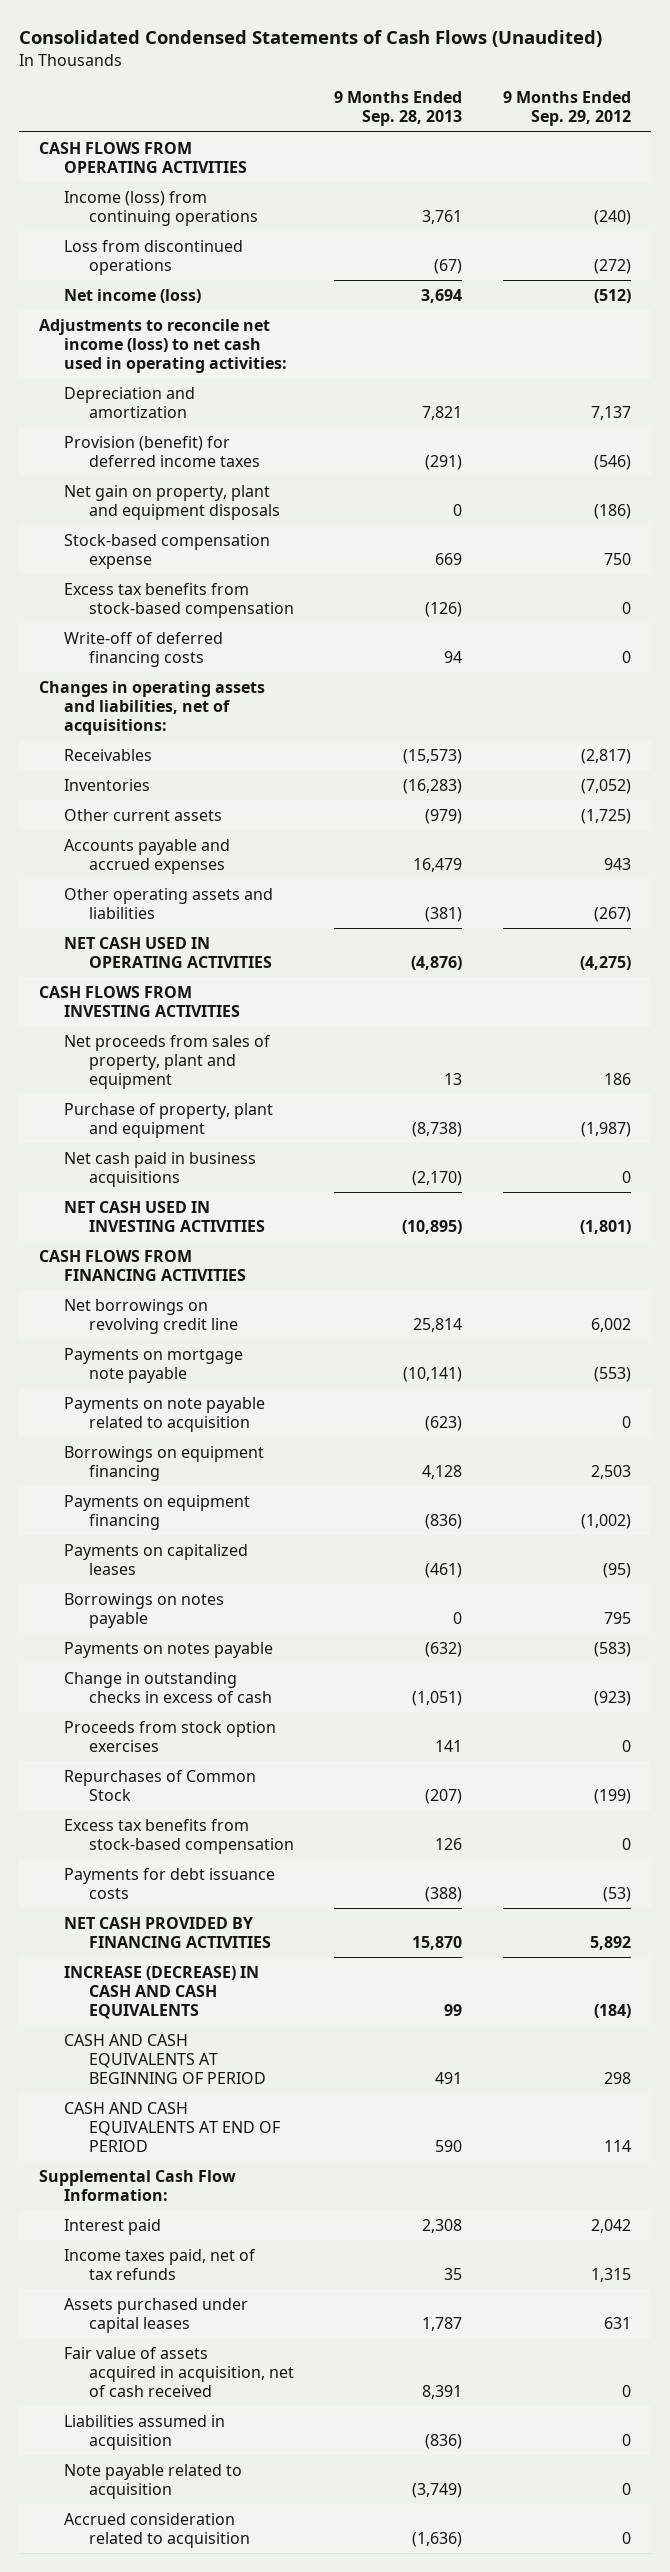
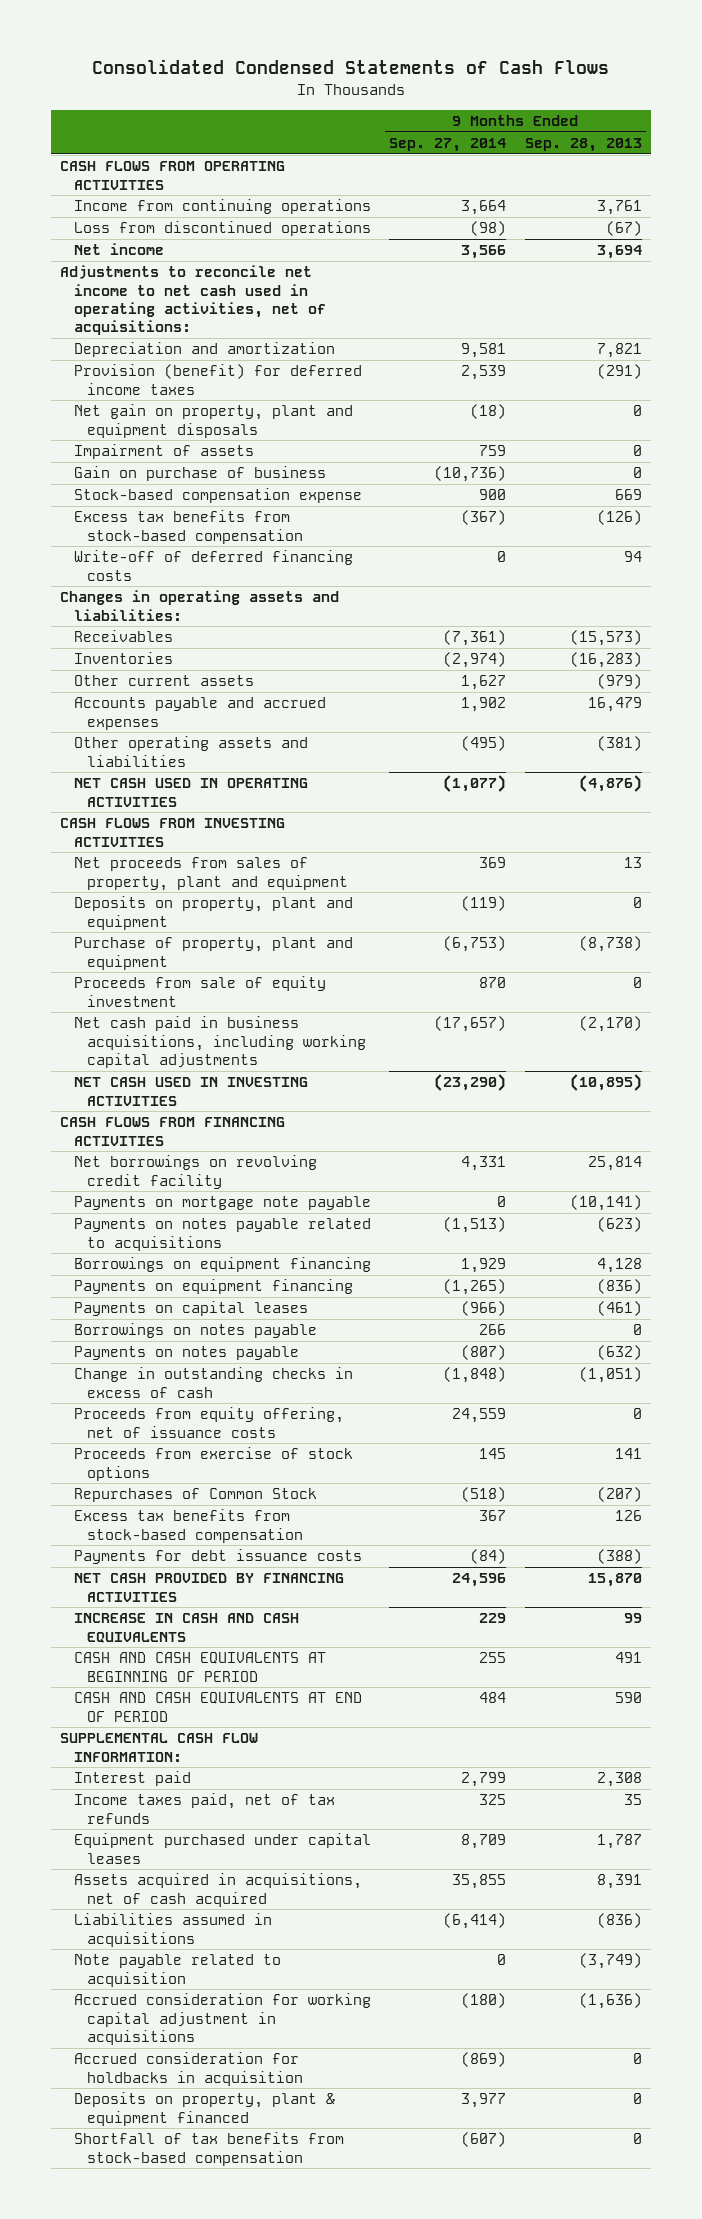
[19,30,603,48] Consolidated Condensed Statements of Cash Flows (Unaudited) -> [91,59,609,75] Consolidated Condensed Statements of Cash Flows
[502,91,631,127] 9 Months Ended Sep. 29, 2012 -> none
none -> [389,138,507,153] Sep. 27, 2014
[64,190,259,227] Income (loss) from continuing operations -> [73,199,371,215] Income from continuing operations
[64,288,202,303] Net income (loss) -> [73,243,164,256] Net income
[39,318,288,374] Adjustments to reconcile net income (loss) to net cash used in operating activities: -> [59,265,326,335] Adjustments to reconcile net income to net cash used in operating activities, net of acquisitions:
none -> [73,444,254,460] Impairment of assets
none -> [73,466,326,482] Gain on purchase of business
[39,680,266,736] Changes in operating assets and liabilities, net of acquisitions: -> [59,590,339,621] Changes in operating assets and liabilities:
none -> [73,896,353,930] Deposits on property, plant and equipment
none -> [73,976,326,1007] Proceeds from sale of equity investment
[64,1151,257,1188] Net cash paid in business acquisitions -> [73,1016,367,1068] Net cash paid in business acquisitions, including working capital adjustments
[64,1298,239,1335] Net borrowings on revolving credit line -> [73,1155,317,1189] Net borrowings on revolving credit facility
[64,1396,266,1433] Payments on note payable related to acquisition -> [73,1218,371,1251] Payments on notes payable related to acquisitions
[64,1543,249,1576] Payments on capitalized leases -> [73,1301,308,1317] Payments on capital leases
none -> [73,1407,344,1438] Proceeds from equity offering, net of issuance costs
[64,1720,277,1753] Proceeds from stock option exercises -> [73,1447,353,1481] Proceeds from exercise of stock options
[64,1965,260,2020] INCREASE (DECREASE) IN CASH AND CASH EQUIVALENTS -> [73,1613,299,1643] INCREASE IN CASH AND CASH EQUIVALENTS
[39,2169,237,2202] Supplemental Cash Flow Information: -> [59,1733,258,1762] SUPPLEMENTAL CASH FLOW INFORMATION:
[64,2297,249,2334] Assets purchased under capital leases -> [73,1833,371,1864] Equipment purchased under capital leases
[64,2346,295,2398] Fair value of assets acquired in acquisition, net of cash received -> [73,1873,362,1907] Assets acquired in acquisitions, net of cash acquired
[64,2414,226,2451] Liabilities assumed in acquisition -> [73,1913,272,1947] Liabilities assumed in acquisitions
none -> [73,1993,371,2045] Accrued consideration for working capital adjustment in acquisitions
[64,2512,251,2549] Accrued consideration related to acquisition -> [73,2052,304,2086] Accrued consideration for holdbacks in acquisition
[412,2532,463,2548] (1,636) -> [632,2053,642,2065] 0
none -> [73,2092,335,2126] Deposits on property, plant & equipment financed
none -> [73,2132,344,2166] Shortfall of tax benefits from stock-based compensation

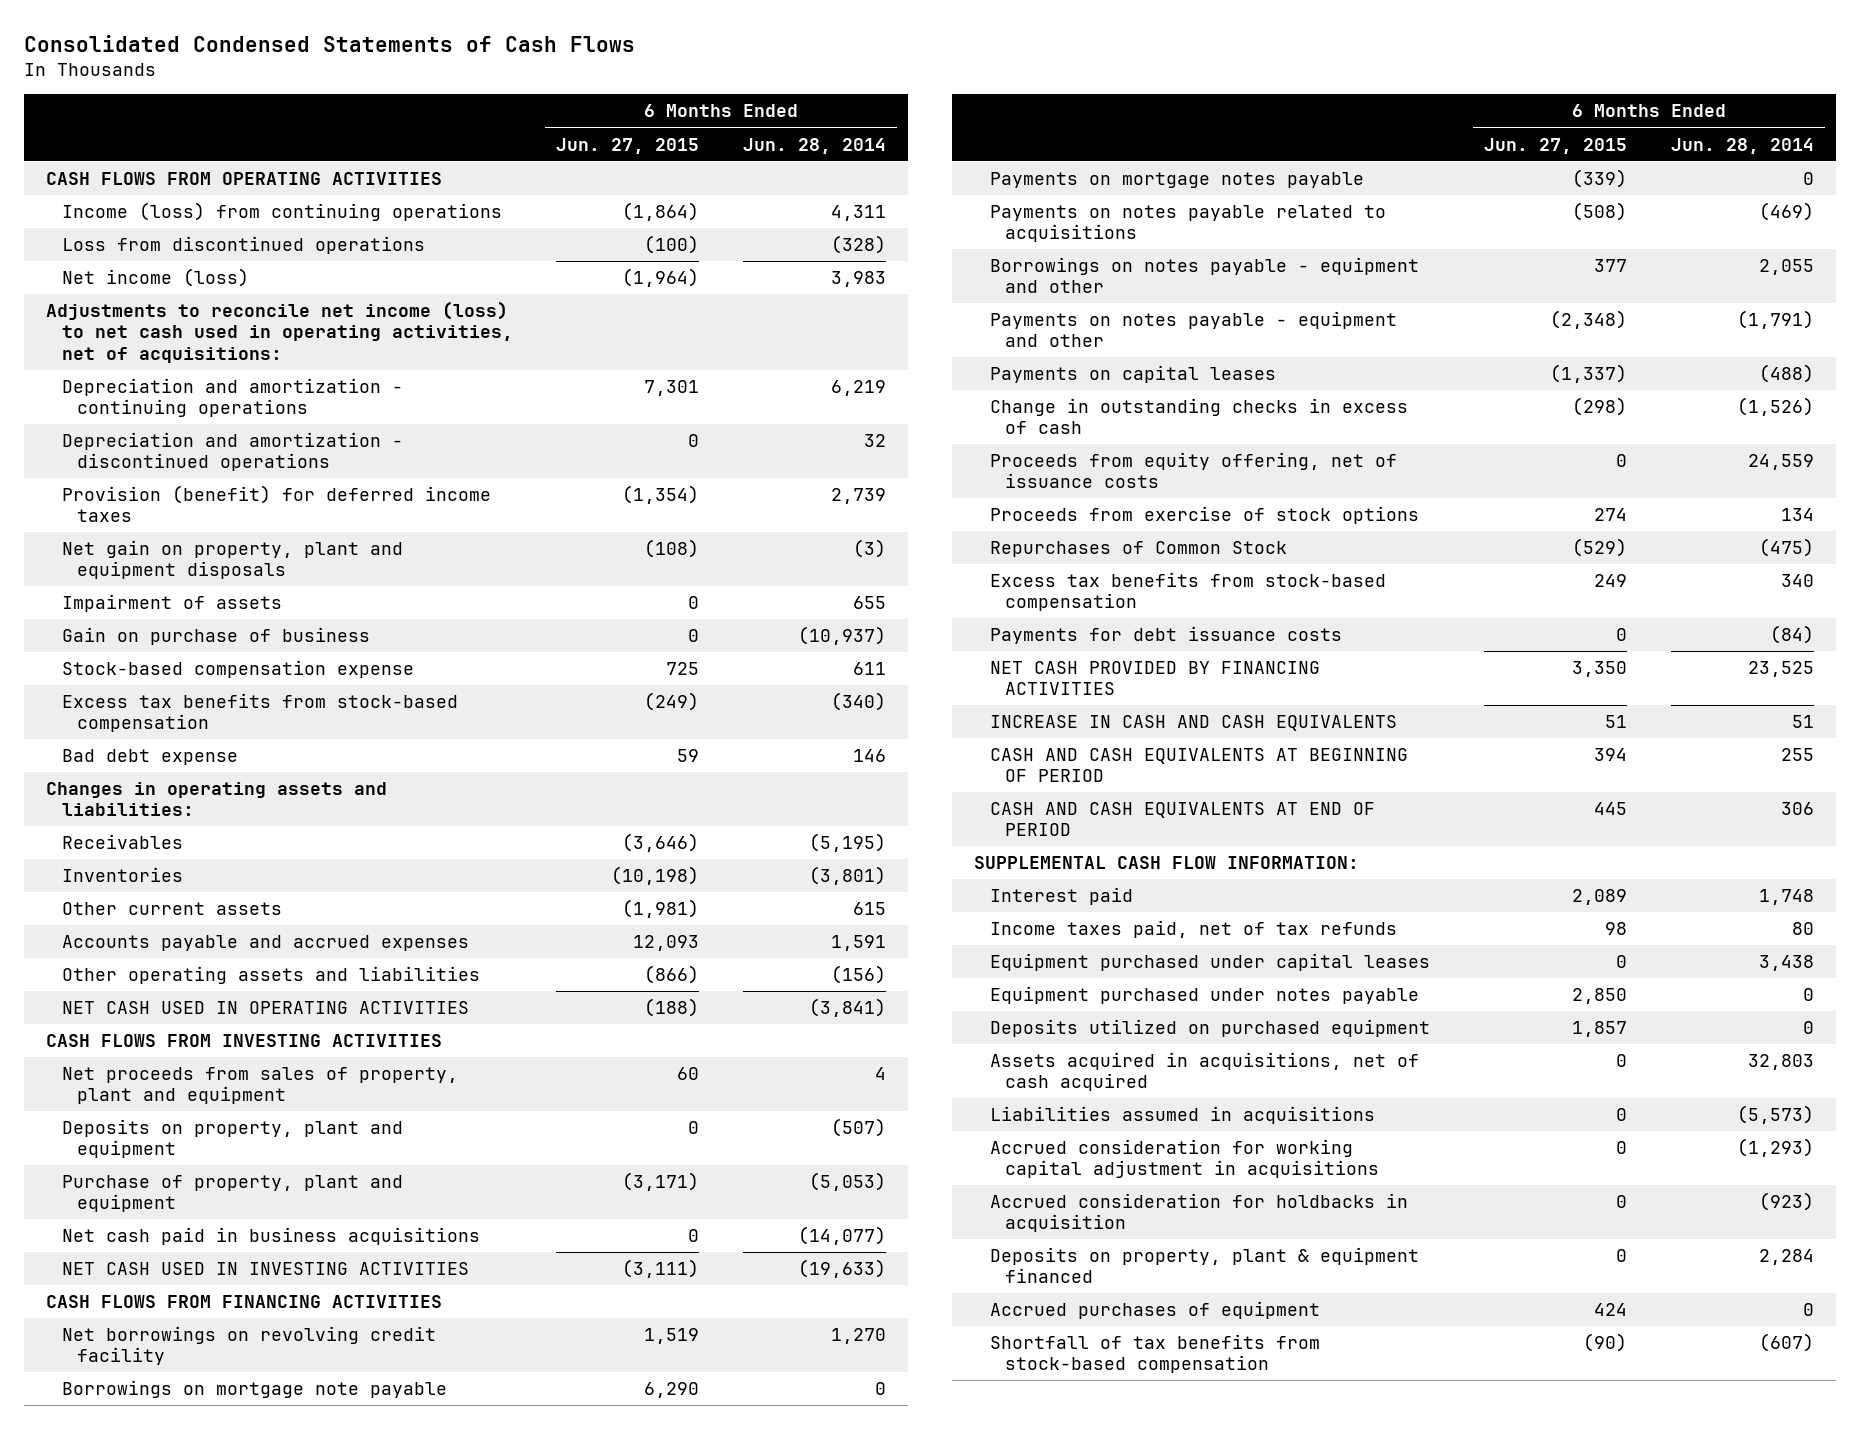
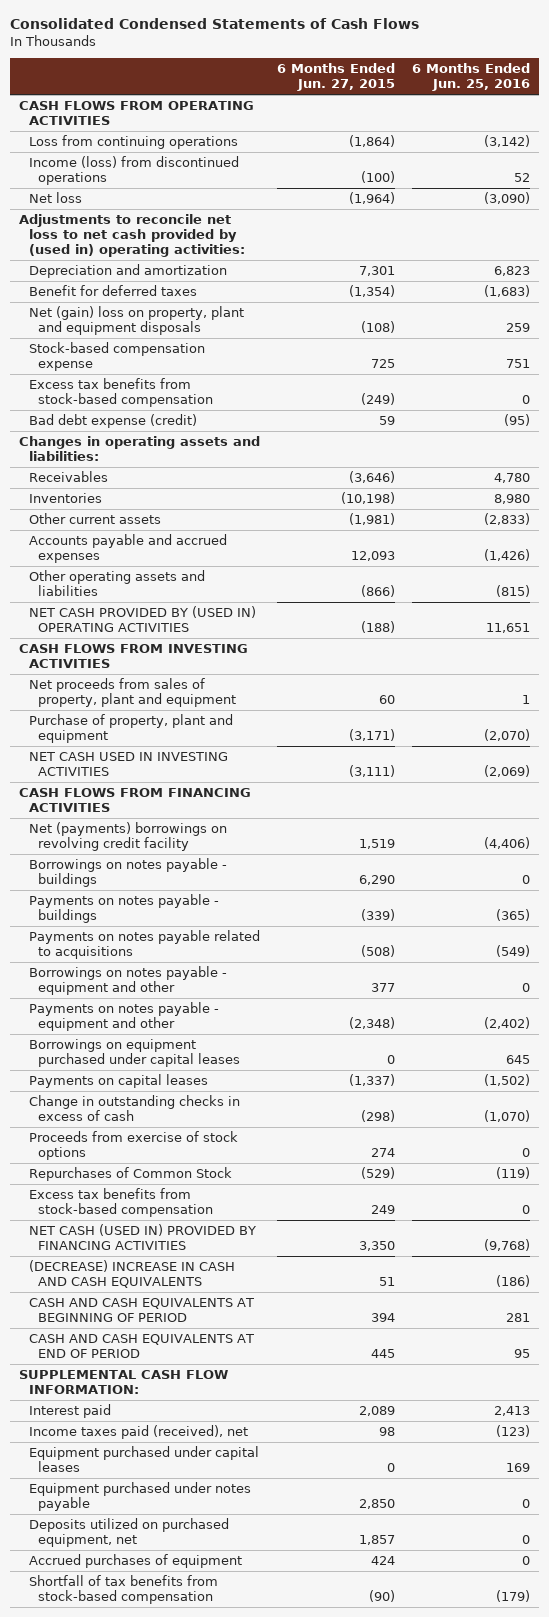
[742,137,886,154] Jun. 28, 2014 -> none
none -> [411,63,530,92] 6 Months Ended Jun. 25, 2016
[61,432,403,472] Depreciation and amortization - discontinued operations -> none
[61,594,282,613] Impairment of assets -> none
[61,627,370,646] Gain on purchase of business -> none
[61,202,502,222] Income (loss) from continuing operations -> [28,134,238,149] Loss from continuing operations
[61,236,425,255] Loss from discontinued operations -> [28,155,239,185] Income (loss) from discontinued operations
[61,268,249,288] Net income (loss) -> [28,191,82,203] Net loss
[46,301,513,363] Adjustments to reconcile net income (loss) to net cash used in operating activities, net of acquisitions: -> [18,213,245,257] Adjustments to reconcile net loss to net cash provided by (used in) operating activities:
[61,378,403,418] Depreciation and amortization - continuing operations -> [28,263,227,278] Depreciation and amortization
[61,485,491,523] Provision (benefit) for deferred income taxes -> [28,284,197,296] Benefit for deferred taxes
[61,540,403,580] Net gain on property, plant and equipment disposals -> [28,305,244,335] Net (gain) loss on property, plant and equipment disposals
[61,749,238,766] Bad debt expense -> [28,413,197,428] Bad debt expense (credit)
[61,1001,469,1015] NET CASH USED IN OPERATING ACTIVITIES -> [28,605,256,632] NET CASH PROVIDED BY (USED IN) OPERATING ACTIVITIES
[61,1119,403,1159] Deposits on property, plant and equipment -> none
[61,1227,480,1246] Net cash paid in business acquisitions -> none
[61,1326,436,1366] Net borrowings on revolving credit facility -> [28,821,227,851] Net (payments) borrowings on revolving credit facility
[61,1380,447,1399] Borrowings on mortgage note payable -> [28,857,227,887] Borrowings on notes payable - buildings
[989,172,1364,189] Payments on mortgage notes payable -> [28,893,219,923] Payments on notes payable - buildings
none -> [28,1038,241,1067] Borrowings on equipment purchased under capital leases
[989,452,1397,489] Proceeds from equity offering, net of issuance costs -> none
[989,626,1342,645] Payments for debt issuance costs -> none
[989,661,1320,696] NET CASH PROVIDED BY FINANCING ACTIVITIES -> [28,1223,256,1250] NET CASH (USED IN) PROVIDED BY FINANCING ACTIVITIES
[989,715,1397,732] INCREASE IN CASH AND CASH EQUIVALENTS -> [28,1259,235,1288] (DECREASE) INCREASE IN CASH AND CASH EQUIVALENTS
[989,920,1397,939] Income taxes paid, net of tax refunds -> [28,1424,248,1439] Income taxes paid (received), net
[989,1052,1419,1092] Assets acquired in acquisitions, net of cash acquired -> none
[989,1106,1375,1125] Liabilities assumed in acquisitions -> none
[989,1139,1379,1179] Accrued consideration for working capital adjustment in acquisitions -> none
[989,1193,1408,1233] Accrued consideration for holdbacks in acquisition -> none
[989,1247,1419,1284] Deposits on property, plant & equipment financed -> none
[989,1019,1430,1038] Deposits utilized on purchased equipment -> [28,1517,229,1547] Deposits utilized on purchased equipment, net

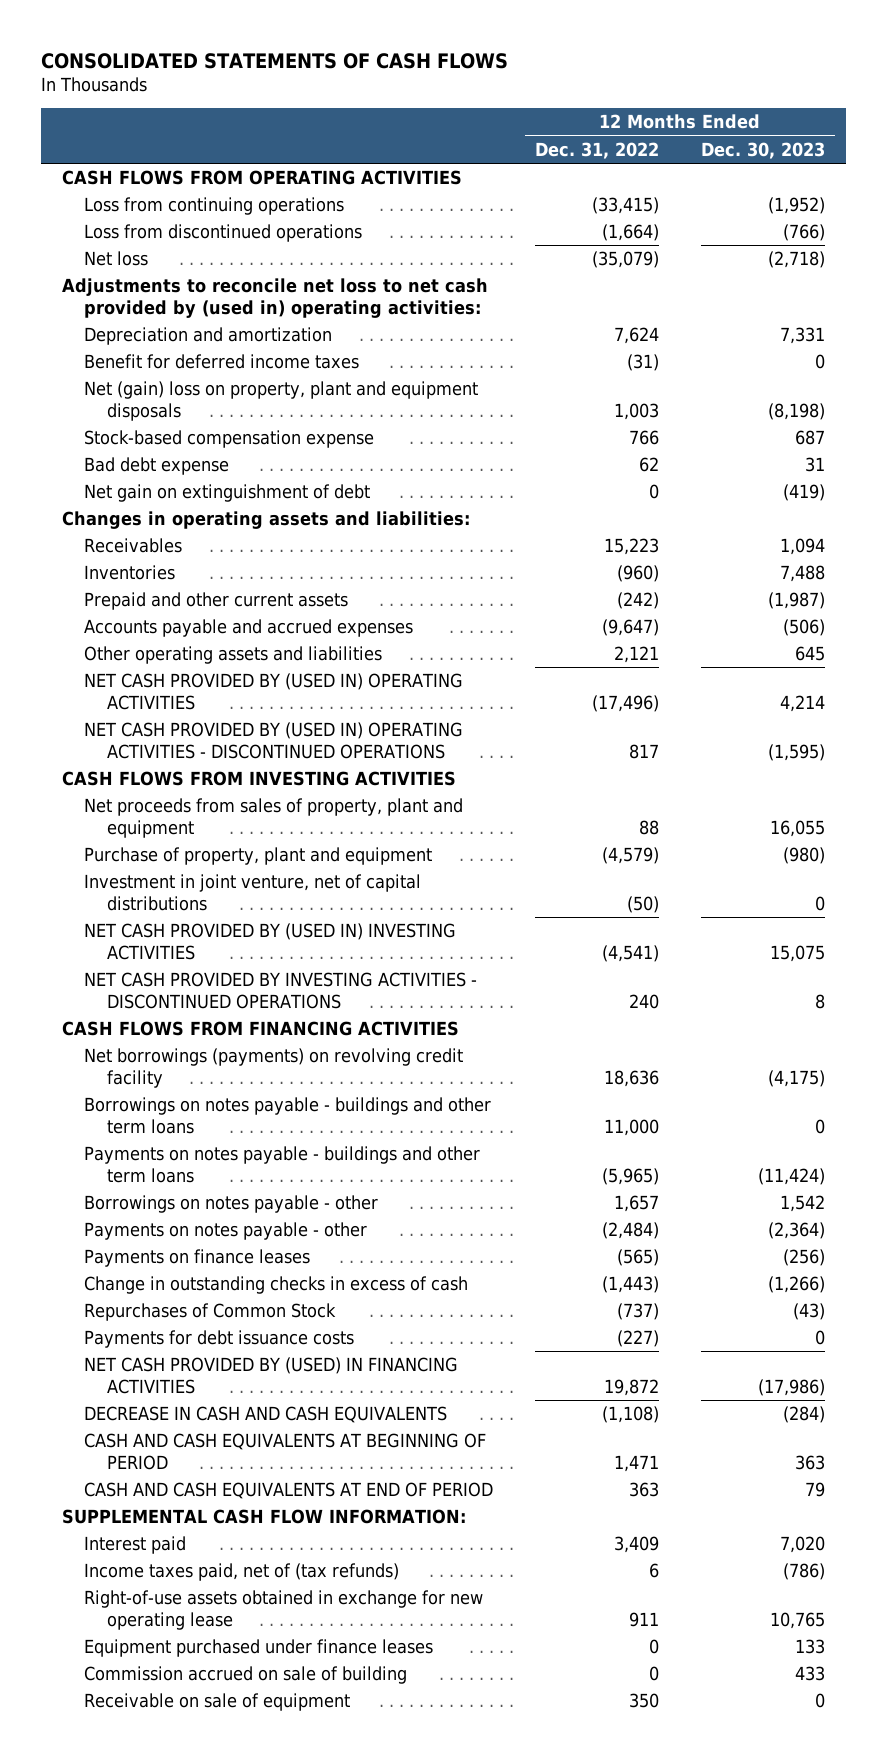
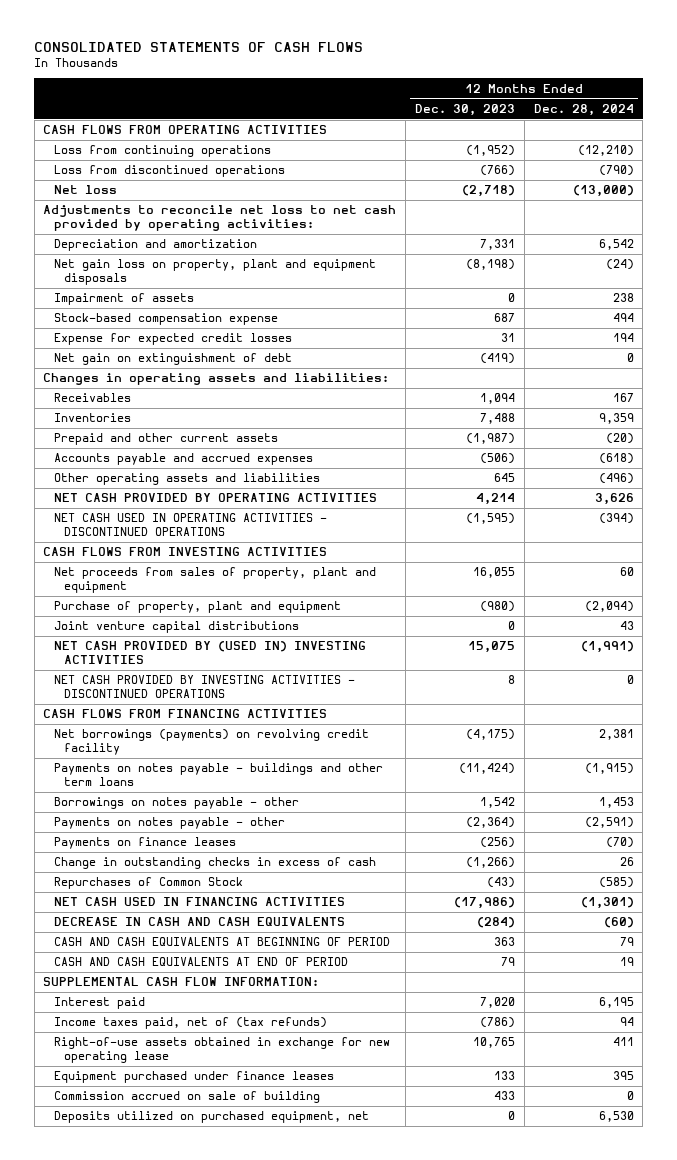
[535,141,660,159] Dec. 31, 2022 -> none
none -> [533,103,634,116] Dec. 28, 2024
[61,278,488,318] Adjustments to reconcile net loss to net cash provided by (used in) operating activities: -> [43,205,397,232] Adjustments to reconcile net loss to net cash provided by operating activities:
[84,354,360,370] Benefit for deferred income taxes -> none
[84,381,479,421] Net (gain) loss on property, plant and equipment disposals -> [53,259,376,286] Net gain loss on property, plant and equipment disposals
none -> [53,293,194,306] Impairment of assets
[84,457,230,476] Bad debt expense -> [53,333,292,346] Expense for expected credit losses
[84,673,464,710] NET CASH PROVIDED BY (USED IN) OPERATING ACTIVITIES -> [53,493,377,503] NET CASH PROVIDED BY OPERATING ACTIVITIES
[84,722,464,759] NET CASH PROVIDED BY (USED IN) OPERATING ACTIVITIES - DISCONTINUED OPERATIONS -> [53,513,327,537] NET CASH USED IN OPERATING ACTIVITIES - DISCONTINUED OPERATIONS
[84,874,422,911] Investment in joint venture, net of capital distributions -> [53,621,299,634] Joint venture capital distributions
[84,1097,492,1134] Borrowings on notes payable - buildings and other term loans -> none
[84,1330,355,1349] Payments for debt issuance costs -> none
[84,1357,459,1394] NET CASH PROVIDED BY (USED) IN FINANCING ACTIVITIES -> [53,897,345,907] NET CASH USED IN FINANCING ACTIVITIES
[84,1693,351,1712] Receivable on sale of equipment -> none
none -> [53,1111,369,1124] Deposits utilized on purchased equipment, net

